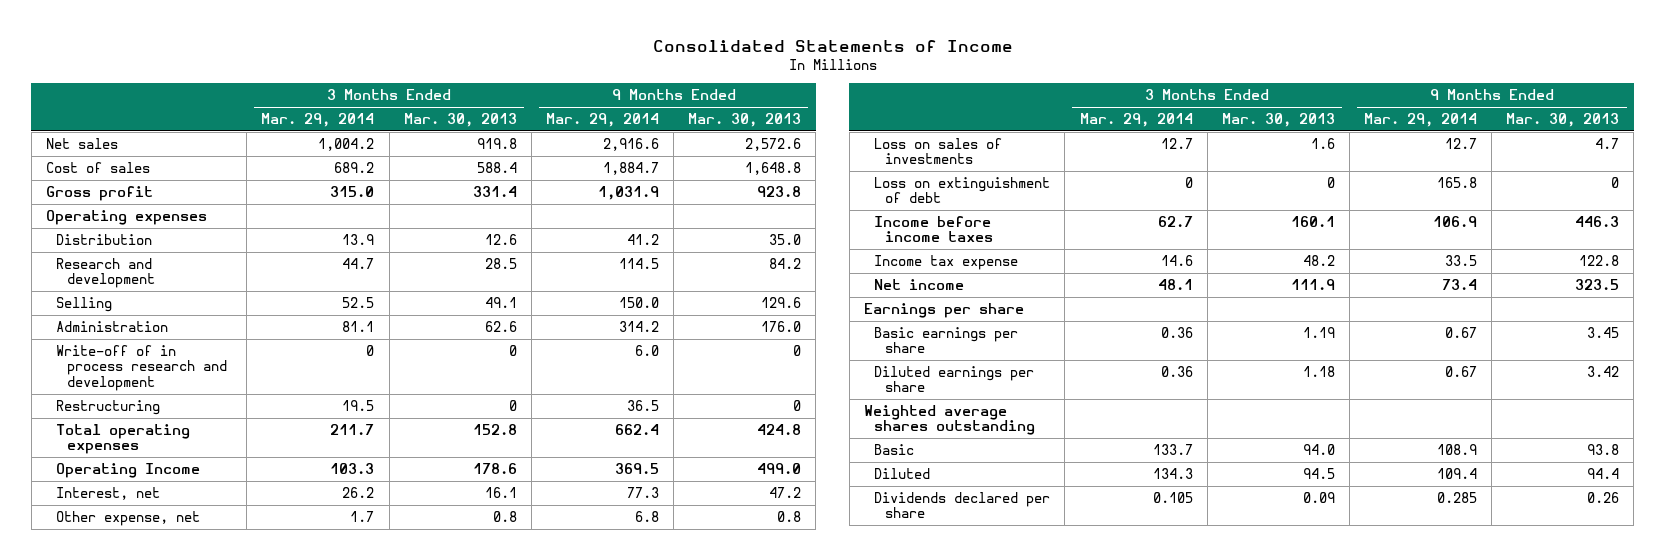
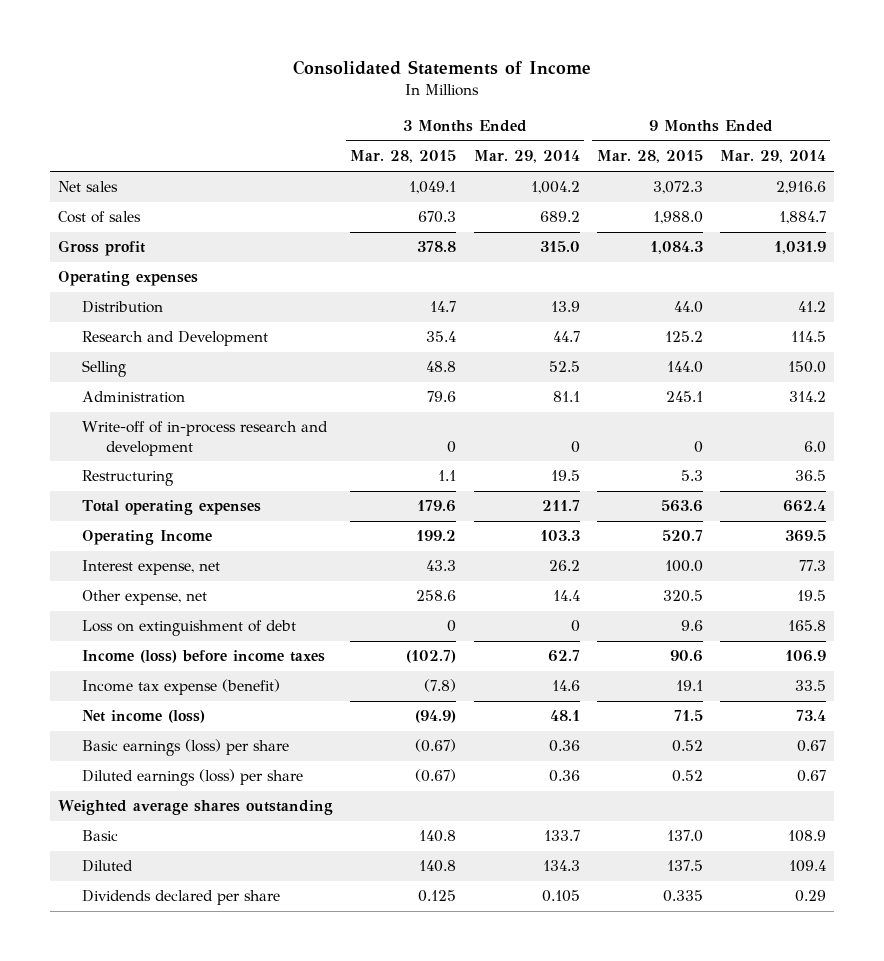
[403,112,517,127] Mar. 30, 2013 -> none
[688,112,802,127] Mar. 30, 2013 -> none
none -> [350,150,457,164] Mar. 28, 2015
none -> [596,150,703,164] Mar. 28, 2015
[56,257,155,289] Research and development -> [82,331,269,347] Research and Development
[56,344,227,392] Write-off of in process research and development -> [82,421,329,456] Write-off of in-process research and development
[874,137,1003,165] Loss on sales of investments -> none
[56,486,161,500] Interest, net -> [82,560,221,576] Interest expense, net
[350,510,375,522] 1.7 -> [552,590,580,602] 14.4
[634,510,659,522] 6.8 -> [796,590,826,602] 19.5
[863,302,1024,318] Earnings per share -> none
[874,215,993,243] Income before income taxes -> [82,650,326,664] Income (loss) before income taxes
[874,254,1019,270] Income tax expense -> [82,679,281,696] Income tax expense (benefit)
[874,278,965,290] Net income -> [82,710,206,724] Net income (loss)
[874,326,1019,354] Basic earnings per share -> [82,739,290,757] Basic earnings (loss) per share
[874,365,1035,393] Diluted earnings per share -> [82,769,304,787] Diluted earnings (loss) per share
[1437,491,1478,503] 0.285 -> [794,890,826,903] 0.29

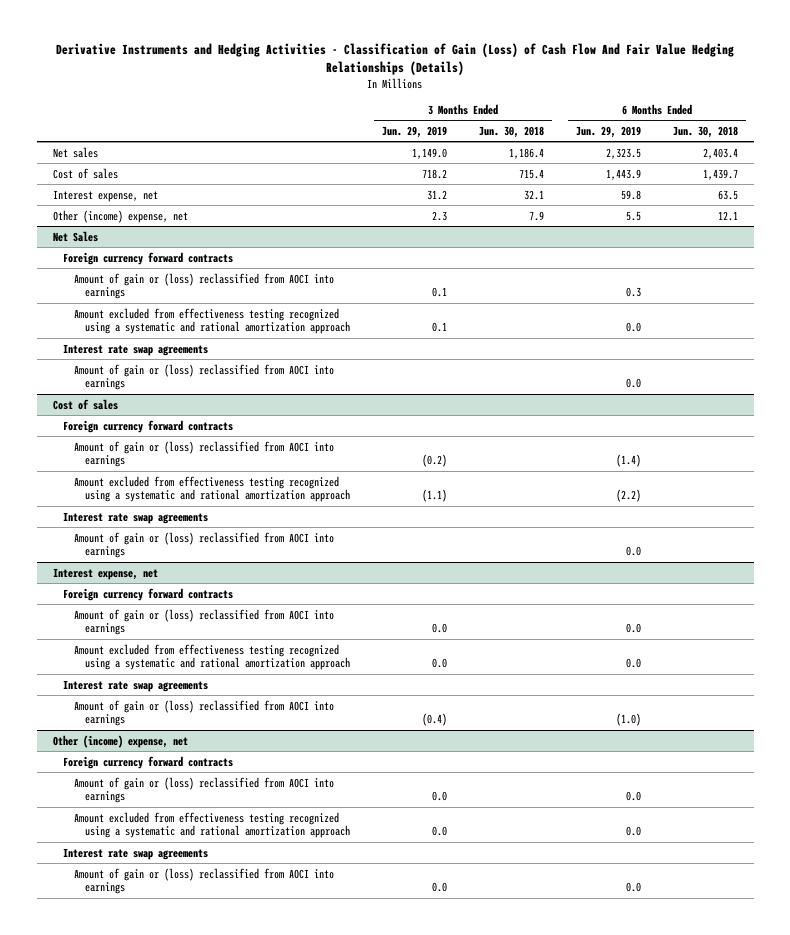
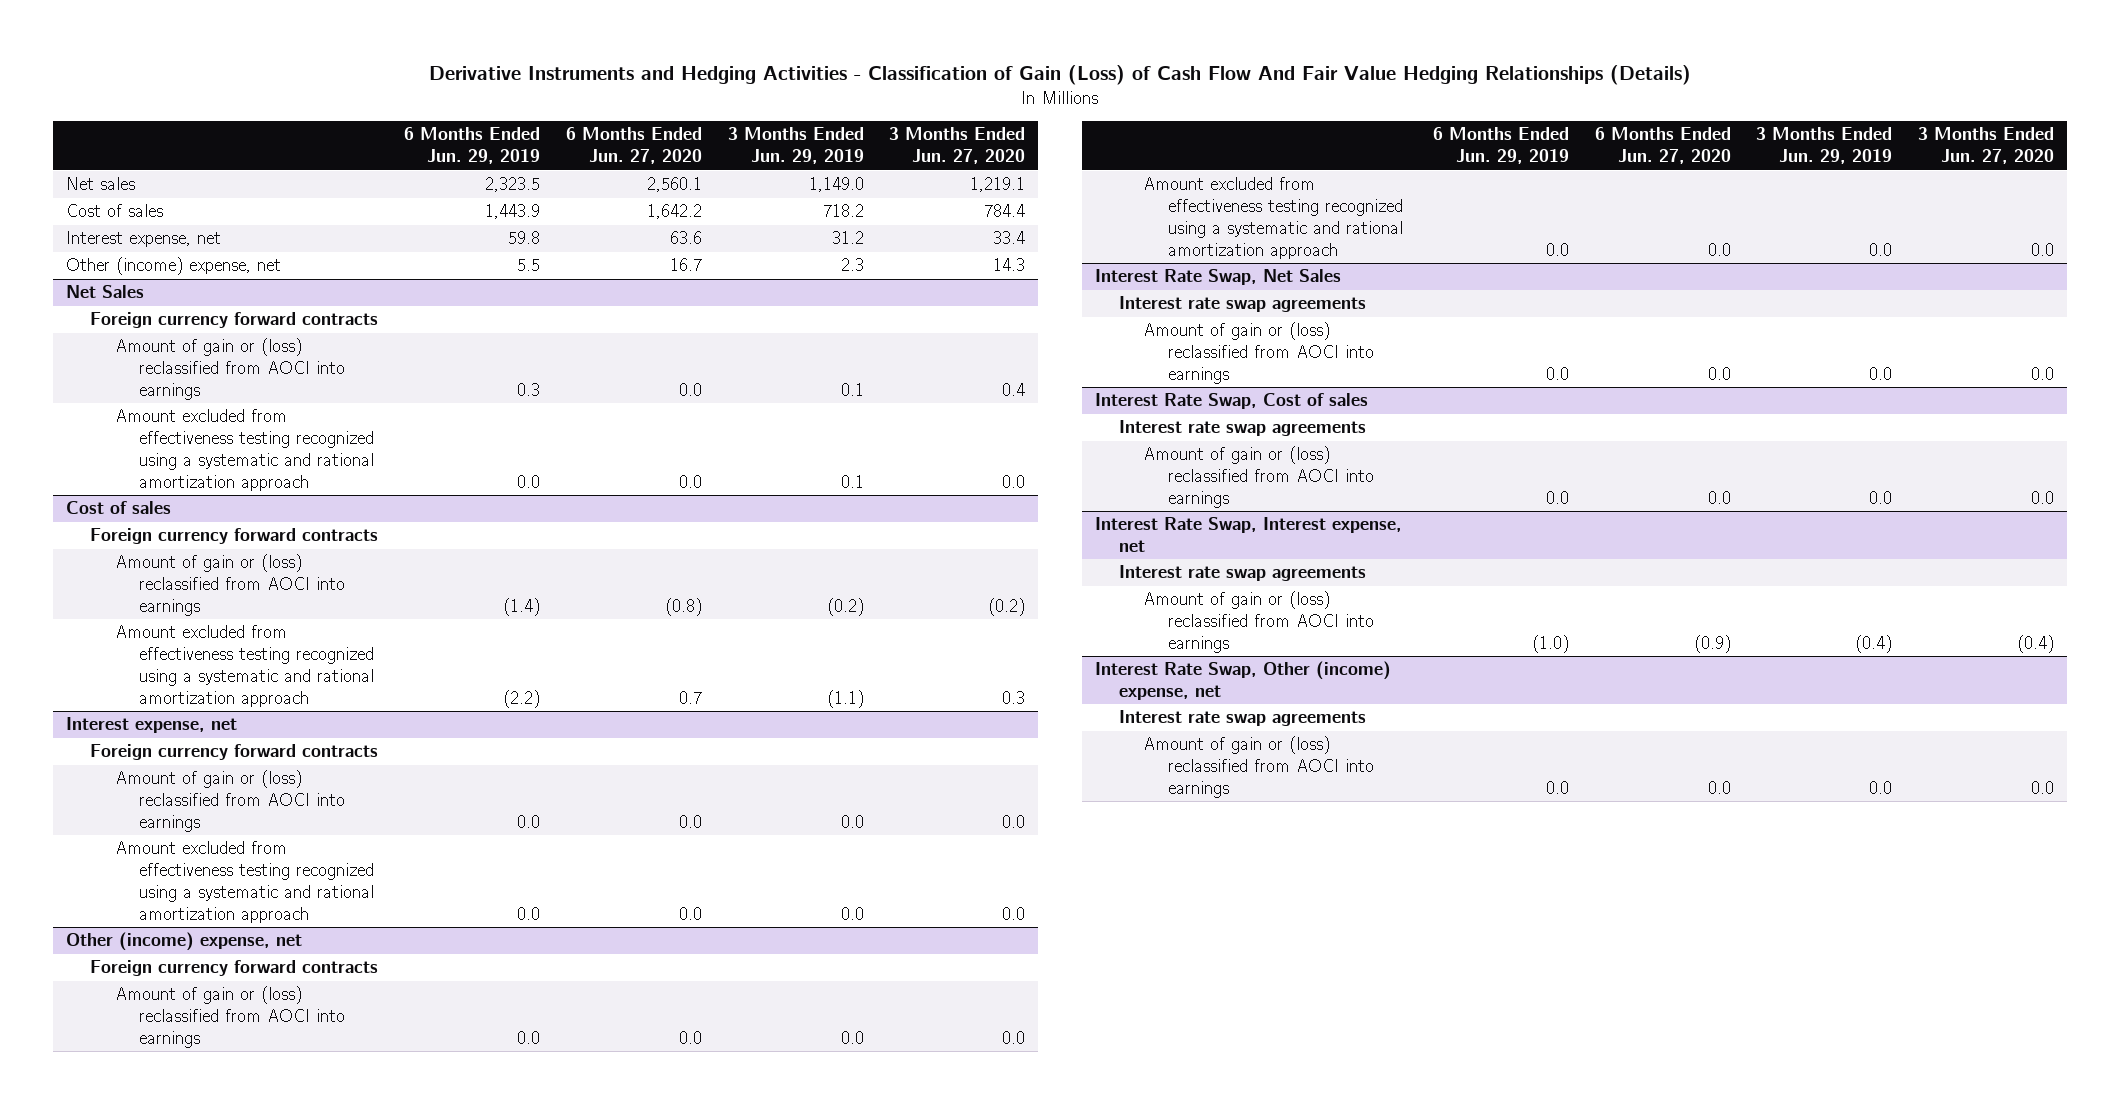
[478,125,544,138] Jun. 30, 2018 -> none
[672,125,738,138] Jun. 30, 2018 -> none
none -> [565,127,702,165] 6 Months Ended Jun. 27, 2020
none -> [889,127,1026,165] 3 Months Ended Jun. 27, 2020
[63,343,209,356] Interest rate swap agreements -> none
[73,363,334,391] Amount of gain or (loss) reclassified from AOCI into earnings -> none
[63,511,209,524] Interest rate swap agreements -> none
[73,531,334,559] Amount of gain or (loss) reclassified from AOCI into earnings -> none
[63,679,209,692] Interest rate swap agreements -> none
[73,699,334,727] Amount of gain or (loss) reclassified from AOCI into earnings -> none
none -> [1094,269,1341,286] Interest Rate Swap, Net Sales
none -> [1094,393,1368,410] Interest Rate Swap, Cost of sales
none -> [1119,420,1367,437] Interest rate swap agreements
none -> [1143,446,1374,508] Amount of gain or (loss) reclassified from AOCI into earnings
none -> [1094,517,1402,553] Interest Rate Swap, Interest expense, net
none -> [1119,565,1367,582] Interest rate swap agreements
none -> [1143,591,1374,653] Amount of gain or (loss) reclassified from AOCI into earnings
none -> [1094,661,1391,701] Interest Rate Swap, Other (income) expense, net
none -> [1119,710,1367,727] Interest rate swap agreements
none -> [1143,736,1374,798] Amount of gain or (loss) reclassified from AOCI into earnings

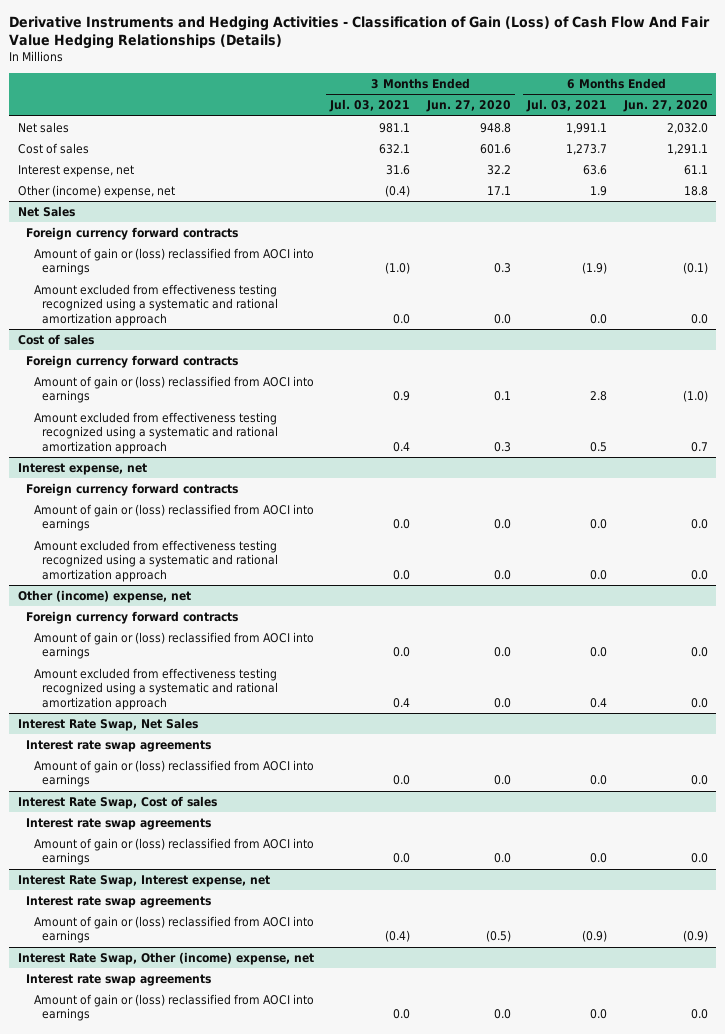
[404,127,541,165] 6 Months Ended Jun. 29, 2019 -> none
[727,127,864,165] 3 Months Ended Jun. 29, 2019 -> none
none -> [329,99,411,113] Jul. 03, 2021
none -> [526,99,608,113] Jul. 03, 2021
[646,177,702,193] 2,560.1 -> [666,122,708,134] 2,032.0
[970,177,1026,193] 1,219.1 -> [479,122,511,133] 948.8
[646,204,702,220] 1,642.2 -> [666,143,708,155] 1,291.1
[984,204,1026,218] 784.4 -> [479,143,511,154] 601.6
[669,231,702,245] 63.6 -> [683,164,708,175] 61.1
[993,231,1026,245] 33.4 -> [486,164,511,175] 32.2
[669,258,702,272] 16.7 -> [683,185,708,196] 18.8
[993,258,1026,272] 14.3 -> [486,185,511,195] 17.1
[678,382,702,396] 0.0 -> [682,262,708,275] (0.1)
[1002,382,1026,396] 0.4 -> [493,263,511,274] 0.3
[664,597,702,616] (0.8) -> [682,390,708,403] (1.0)
[988,597,1026,616] (0.2) -> [493,391,511,402] 0.1
[2017,634,2055,653] (0.4) -> [485,930,511,943] (0.5)

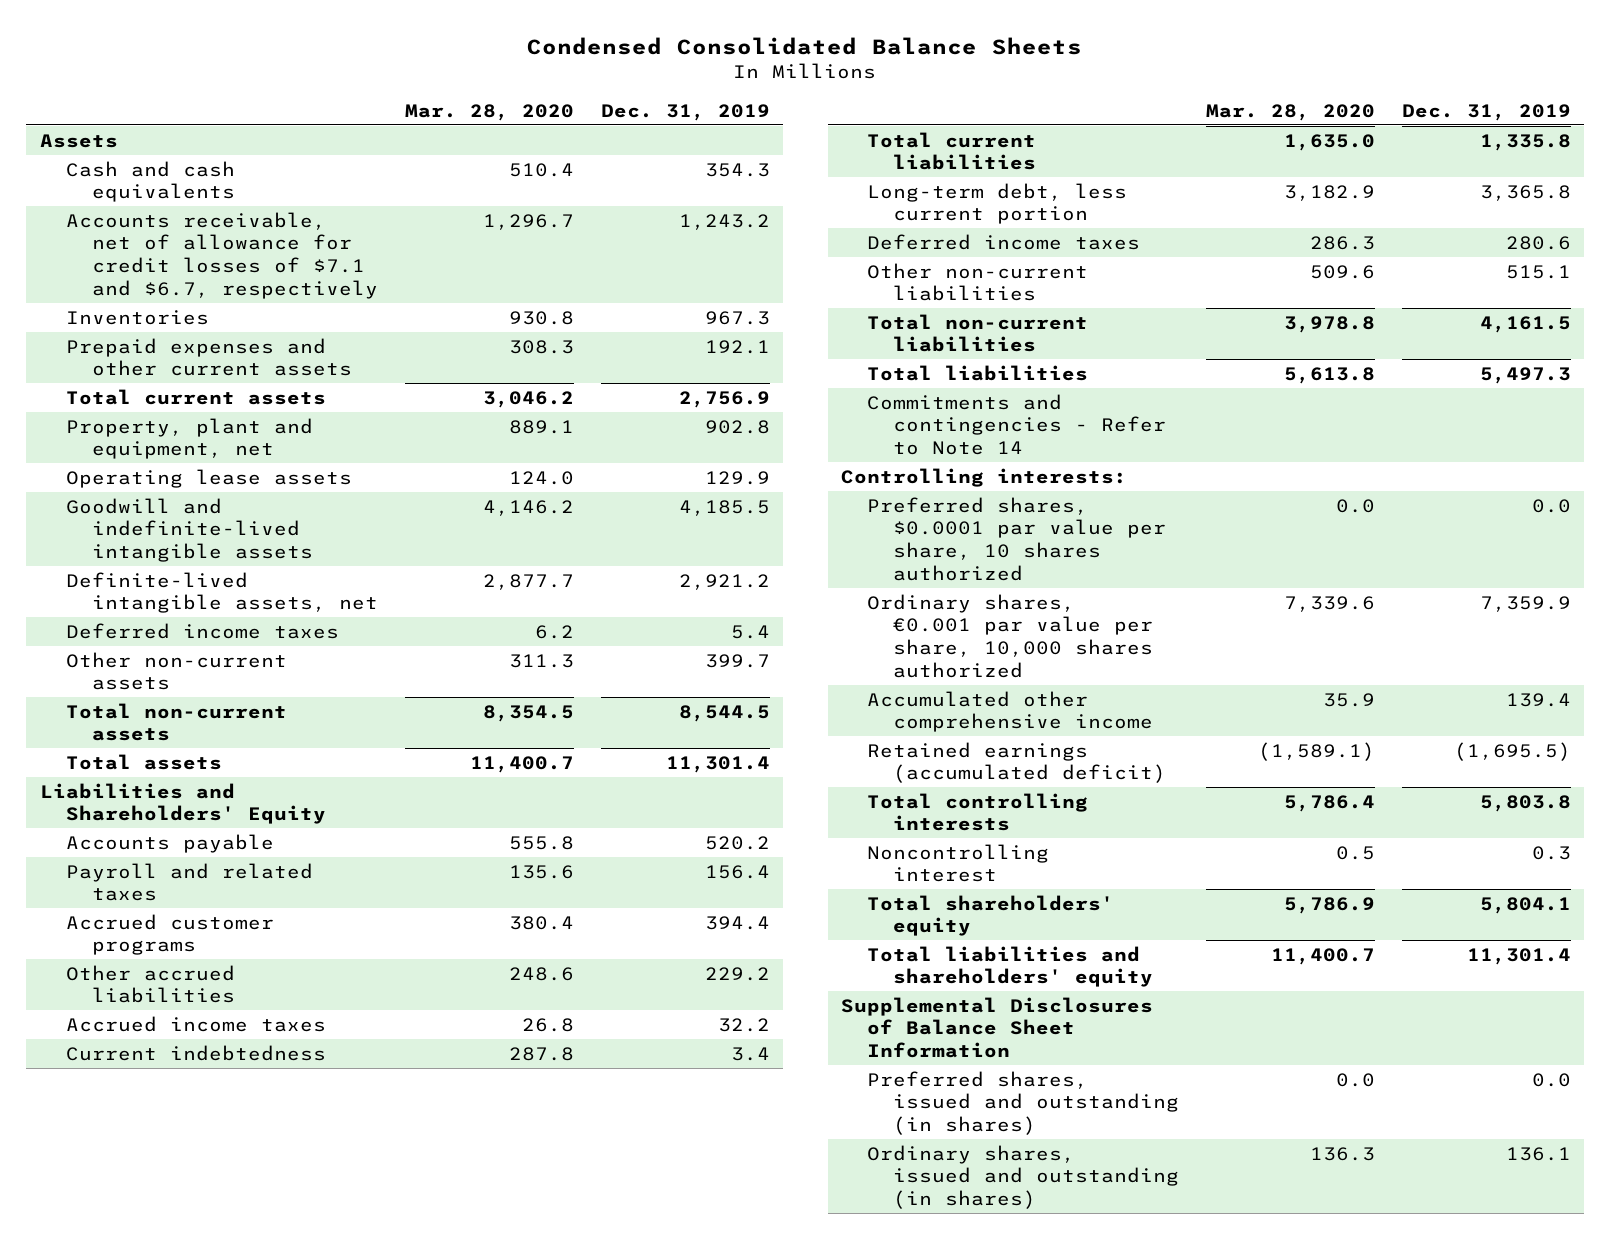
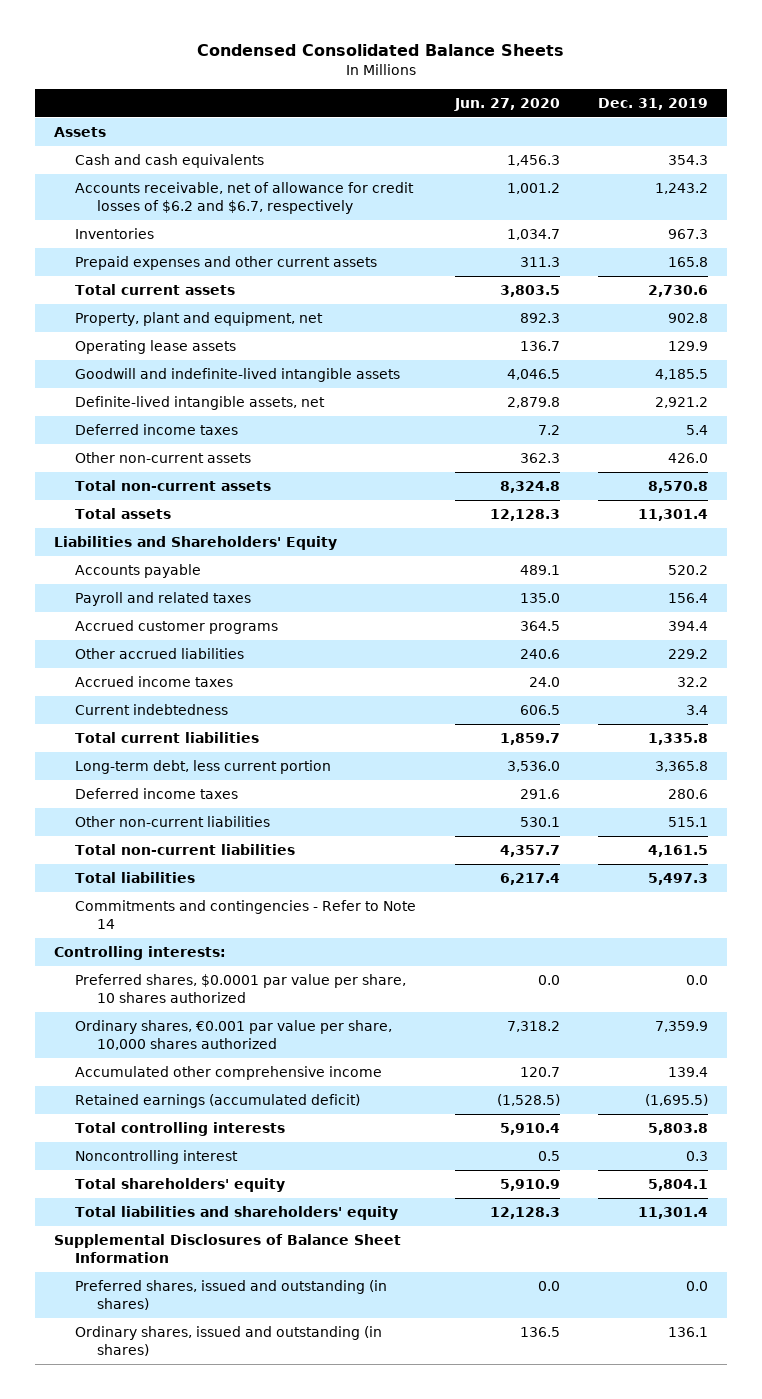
[404,103,574,121] Mar. 28, 2020 -> none
none -> [453,97,560,111] Jun. 27, 2020
[66,211,379,299] Accounts receivable, net of allowance for credit losses of $7.1 and $6.7, respectively -> [75,181,415,214] Accounts receivable, net of allowance for credit losses of $6.2 and $6.7, respectively
[704,339,770,354] 192.1 -> [667,256,708,267] 165.8
[678,390,770,408] 2,756.9 -> [647,284,708,297] 2,730.6
[704,653,770,668] 399.7 -> [667,452,708,463] 426.0
[678,704,770,722] 8,544.5 -> [647,480,708,493] 8,570.8

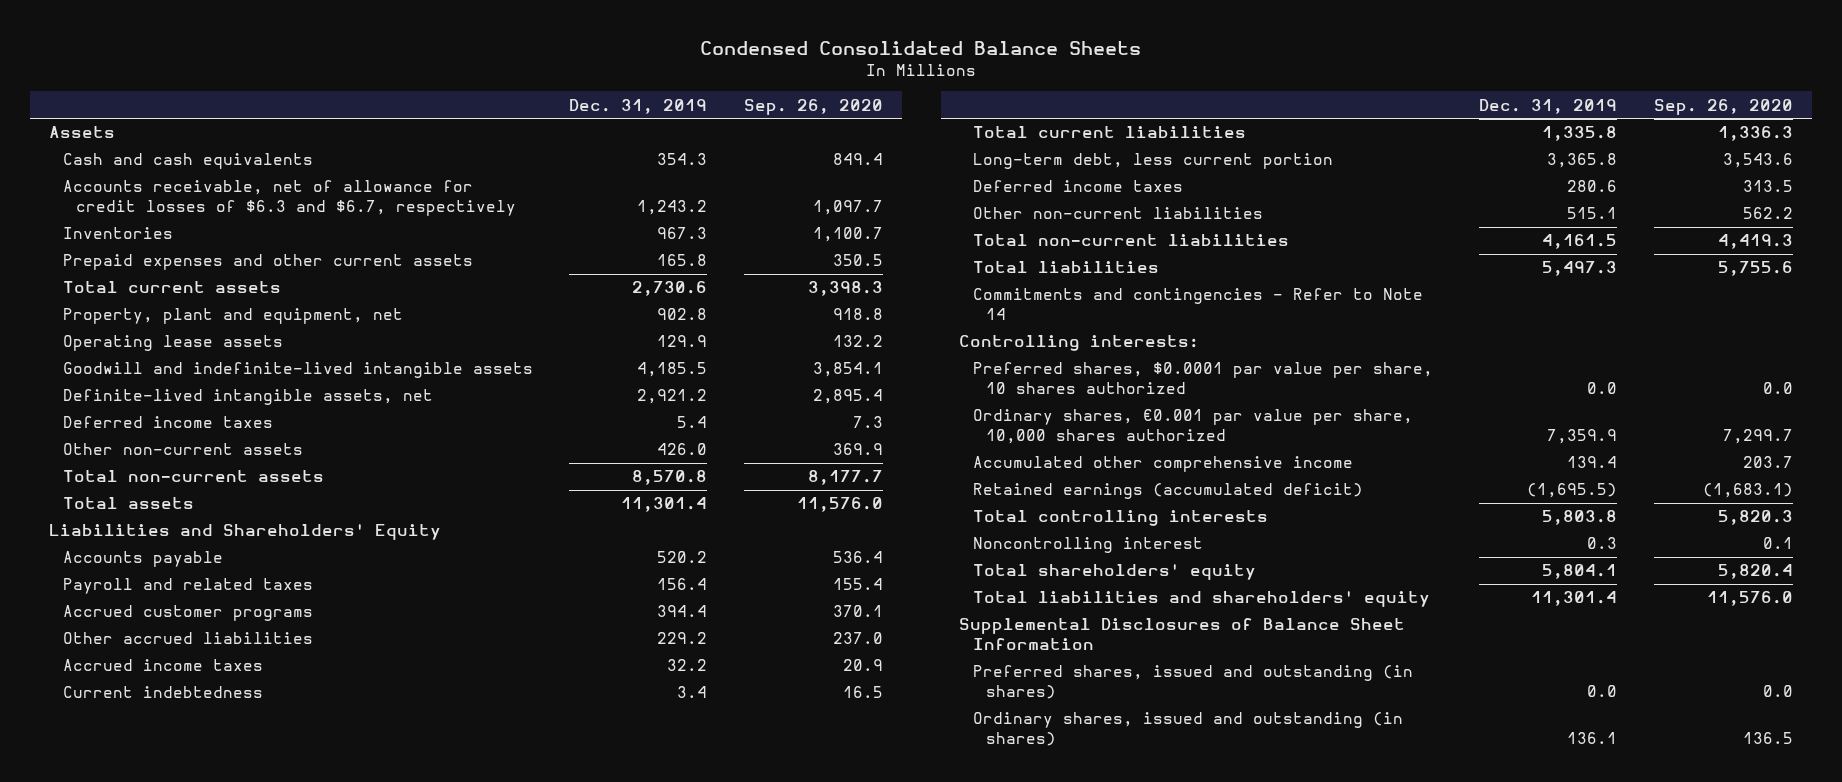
[453,97,560,111] Jun. 27, 2020 -> none
none -> [744,98,884,115] Sep. 26, 2020
[75,181,415,214] Accounts receivable, net of allowance for credit losses of $6.2 and $6.7, respectively -> [62,180,517,217] Accounts receivable, net of allowance for credit losses of $6.3 and $6.7, respectively

